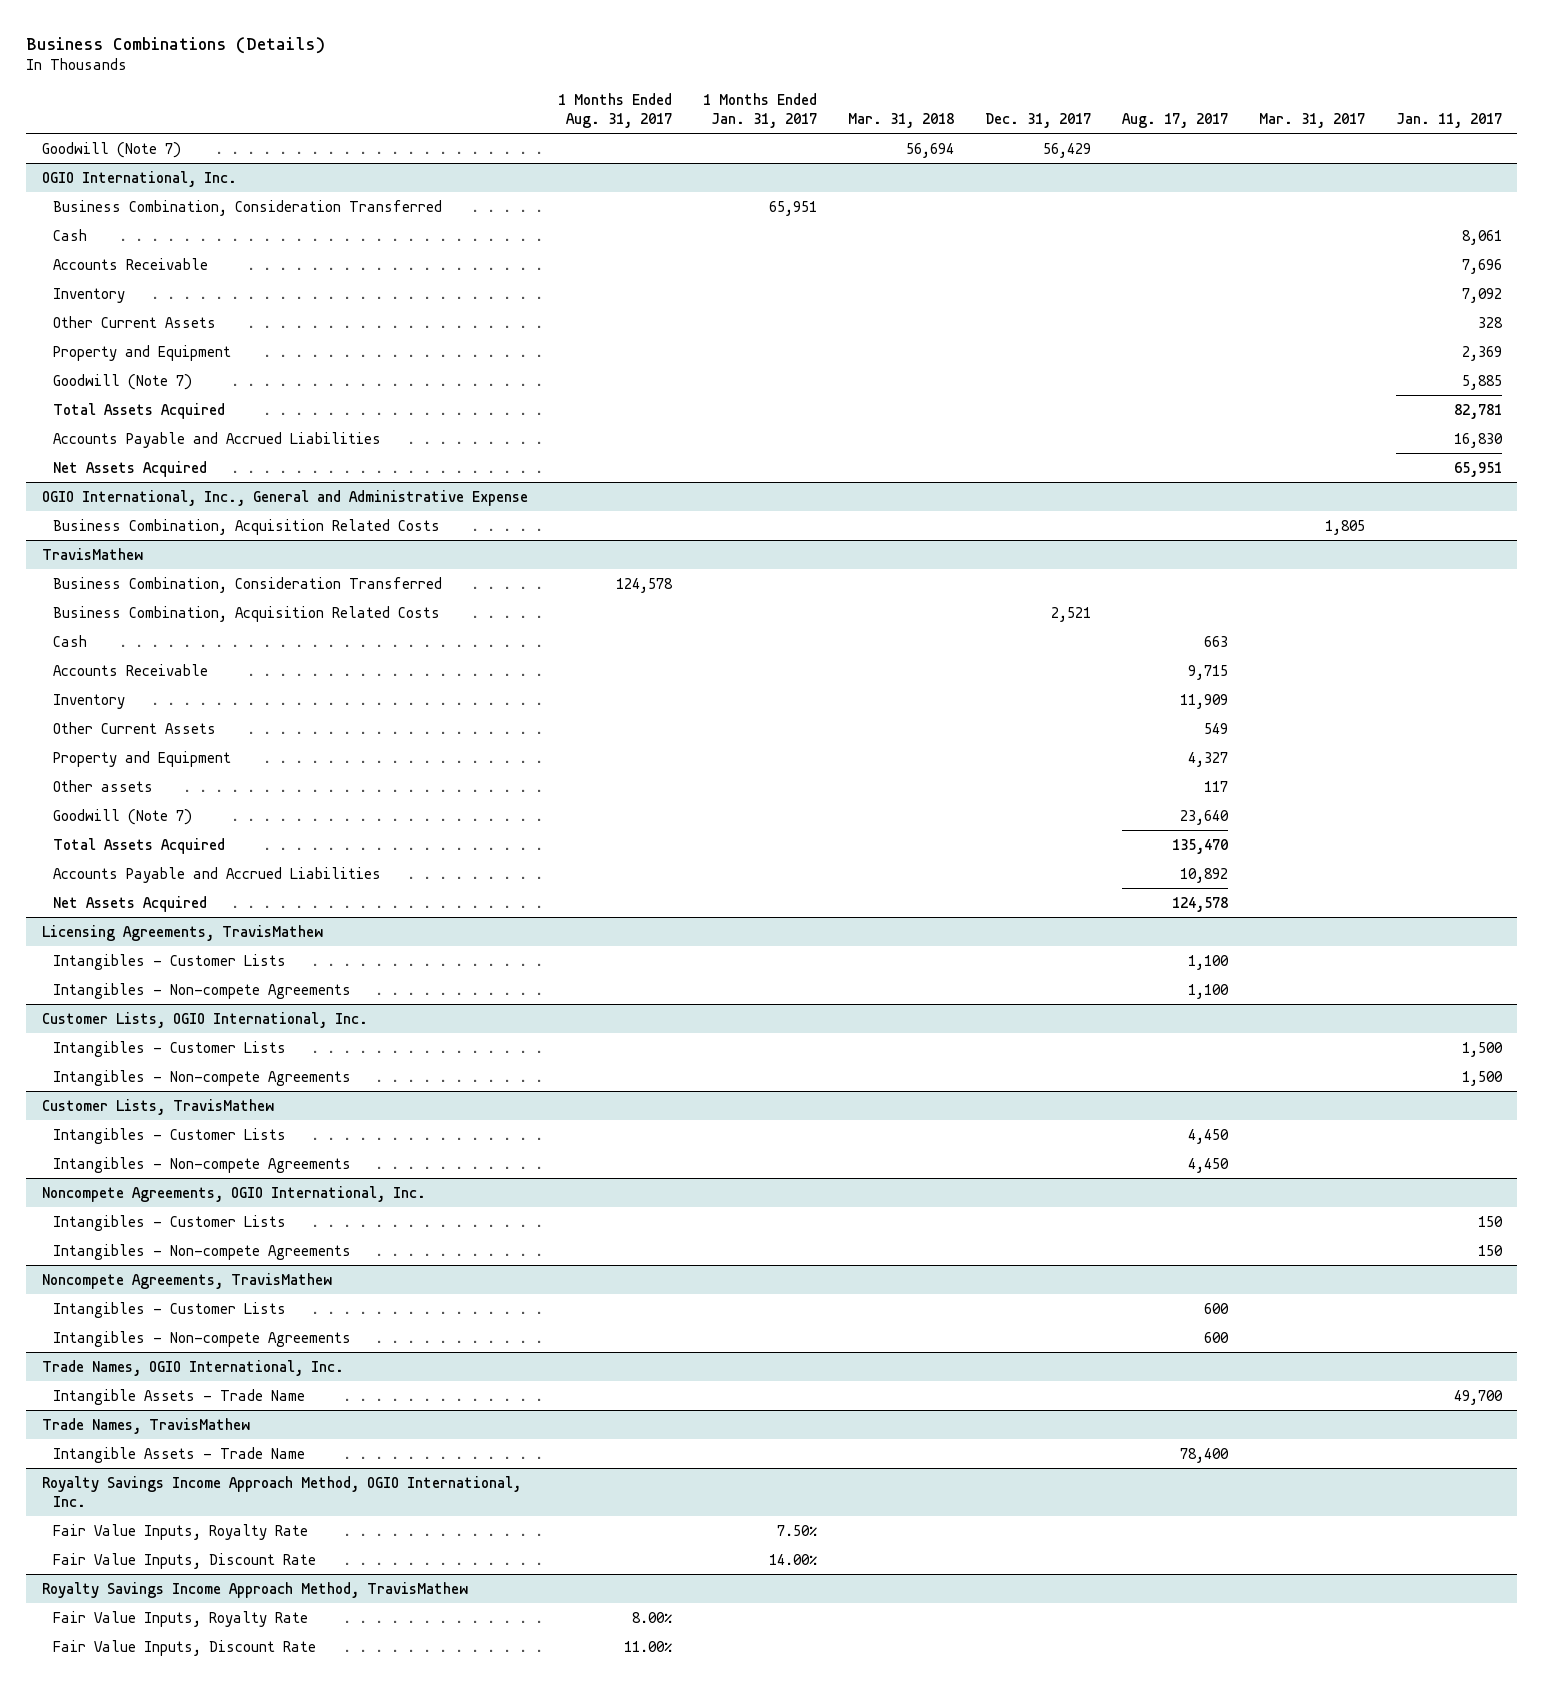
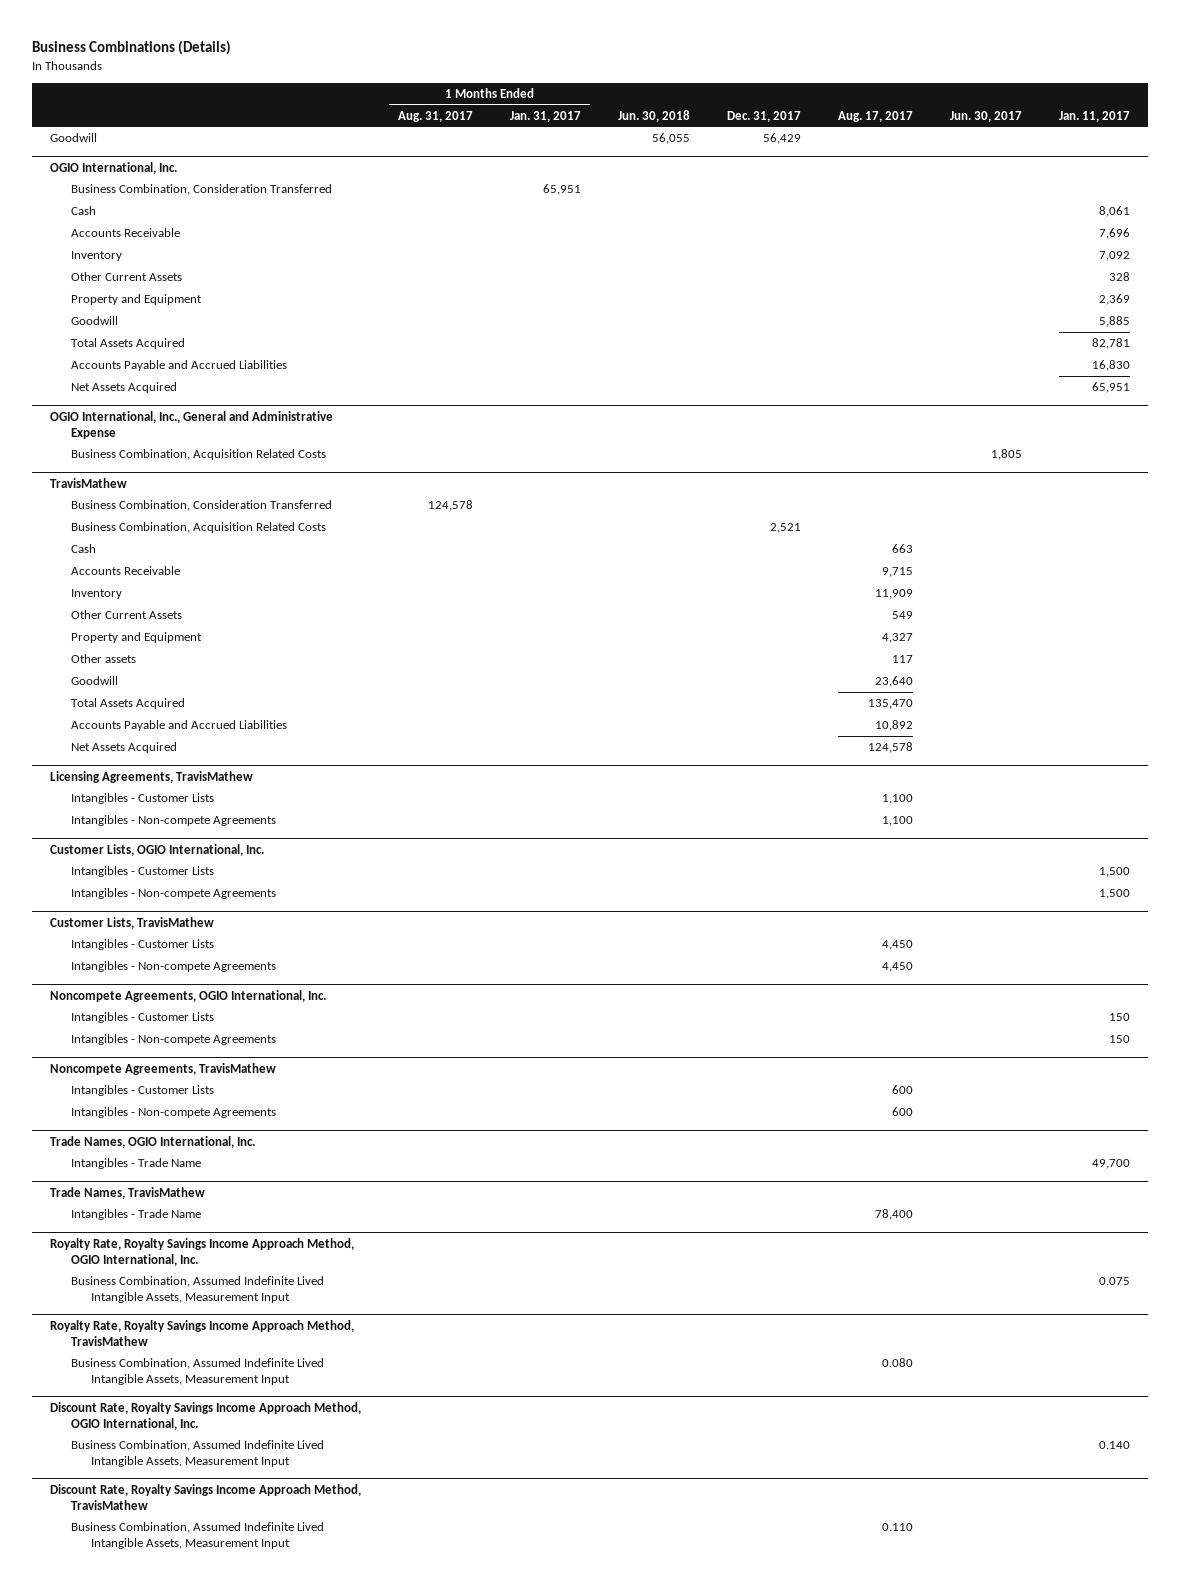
[848,112,955,128] Mar. 31, 2018 -> none
[1258,112,1365,128] Mar. 31, 2017 -> none
none -> [618,109,691,122] Jun. 30, 2018
none -> [949,110,1022,122] Jun. 30, 2017
[41,141,181,158] Goodwill (Note 7) -> [50,133,98,143] Goodwill
[53,373,193,390] Goodwill (Note 7) -> [70,316,118,326] Goodwill
[53,808,193,825] Goodwill (Note 7) -> [70,676,118,686] Goodwill
[53,1388,306,1405] Intangible Assets - Trade Name -> [70,1158,201,1170] Intangibles - Trade Name
[53,1523,309,1540] Fair Value Inputs, Royalty Rate -> none
[53,1552,317,1569] Fair Value Inputs, Discount Rate -> none
[53,1610,309,1627] Fair Value Inputs, Royalty Rate -> none
[53,1639,317,1656] Fair Value Inputs, Discount Rate -> none
[53,1446,306,1463] Intangible Assets - Trade Name -> [70,1209,201,1221] Intangibles - Trade Name
[41,1475,521,1507] Royalty Savings Income Approach Method, OGIO International, Inc. -> [50,1237,355,1266] Royalty Rate, Royalty Savings Income Approach Method, OGIO International, Inc.
none -> [70,1276,324,1303] Business Combination, Assumed Indefinite Lived Intangible Assets, Measurement Input
[41,1581,468,1598] Royalty Savings Income Approach Method, TravisMathew -> [50,1319,355,1346] Royalty Rate, Royalty Savings Income Approach Method, TravisMathew
none -> [70,1358,324,1385] Business Combination, Assumed Indefinite Lived Intangible Assets, Measurement Input
none -> [50,1401,362,1430] Discount Rate, Royalty Savings Income Approach Method, OGIO International, Inc.
none -> [70,1440,324,1467] Business Combination, Assumed Indefinite Lived Intangible Assets, Measurement Input
none -> [50,1483,362,1510] Discount Rate, Royalty Savings Income Approach Method, TravisMathew
none -> [70,1522,324,1549] Business Combination, Assumed Indefinite Lived Intangible Assets, Measurement Input

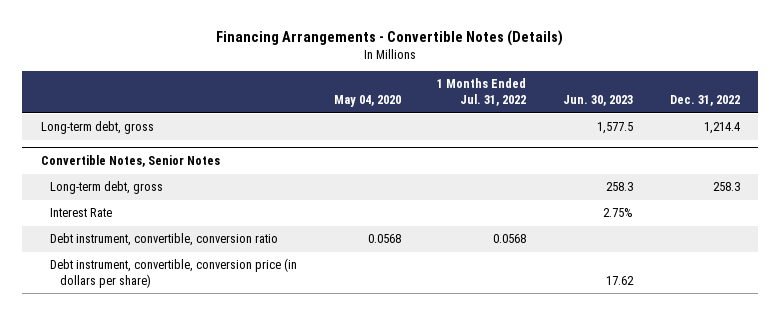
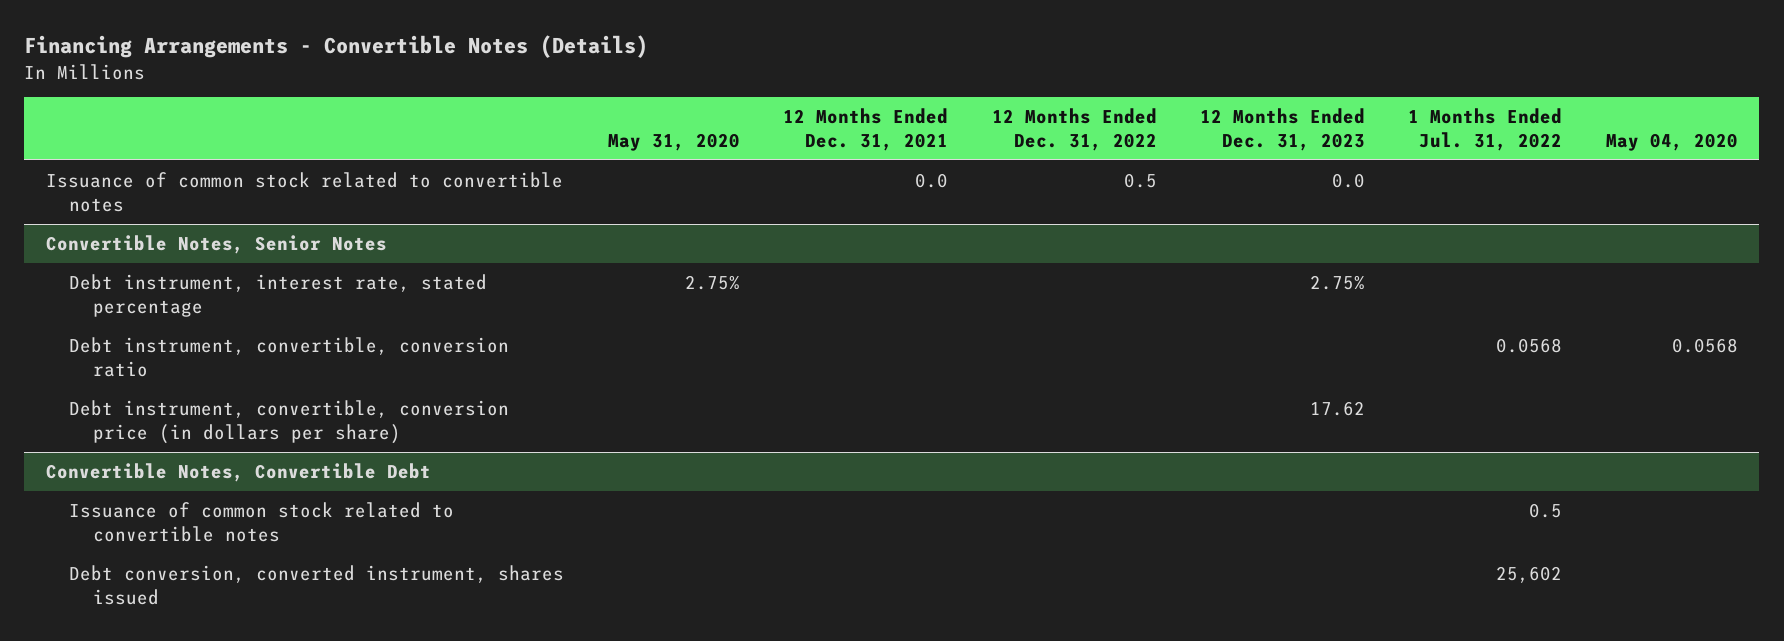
[562,95,633,107] Jun. 30, 2023 -> none
[669,95,740,107] Dec. 31, 2022 -> none
none -> [607,133,740,152] May 31, 2020
none -> [783,108,949,152] 12 Months Ended Dec. 31, 2021
none -> [991,108,1157,152] 12 Months Ended Dec. 31, 2022
none -> [1199,108,1365,152] 12 Months Ended Dec. 31, 2023
[40,121,154,135] Long-term debt, gross -> none
none -> [46,171,564,212] Issuance of common stock related to convertible notes
[50,181,164,195] Long-term debt, gross -> none
[50,208,113,218] Interest Rate -> [69,273,488,317] Debt instrument, interest rate, stated percentage
none -> [46,462,432,482] Convertible Notes, Convertible Debt
none -> [69,501,455,542] Issuance of common stock related to convertible notes
none -> [69,564,565,605] Debt conversion, converted instrument, shares issued

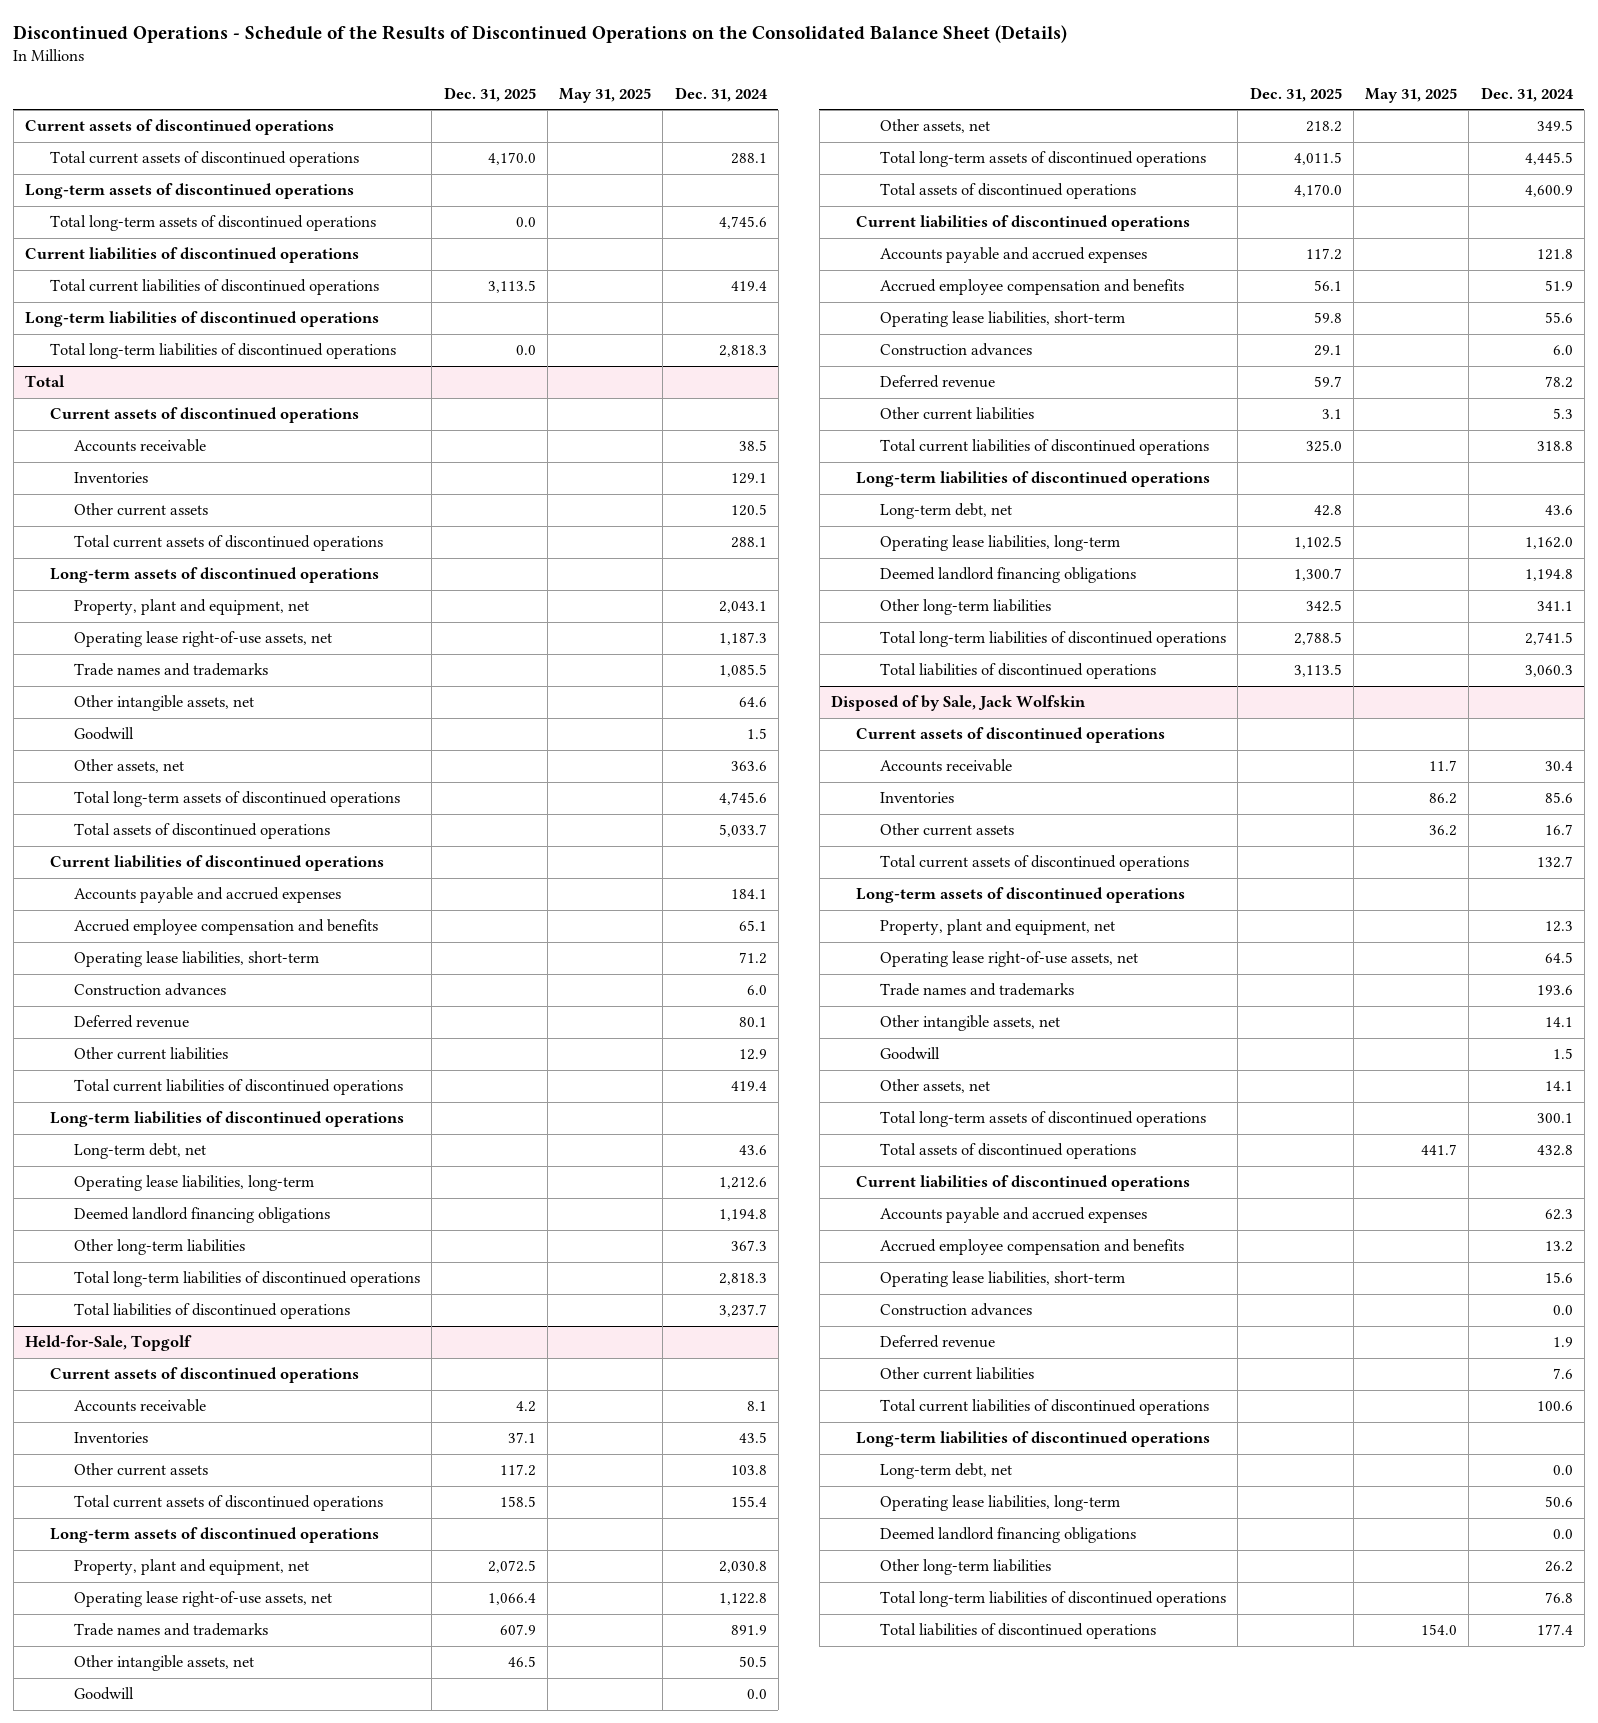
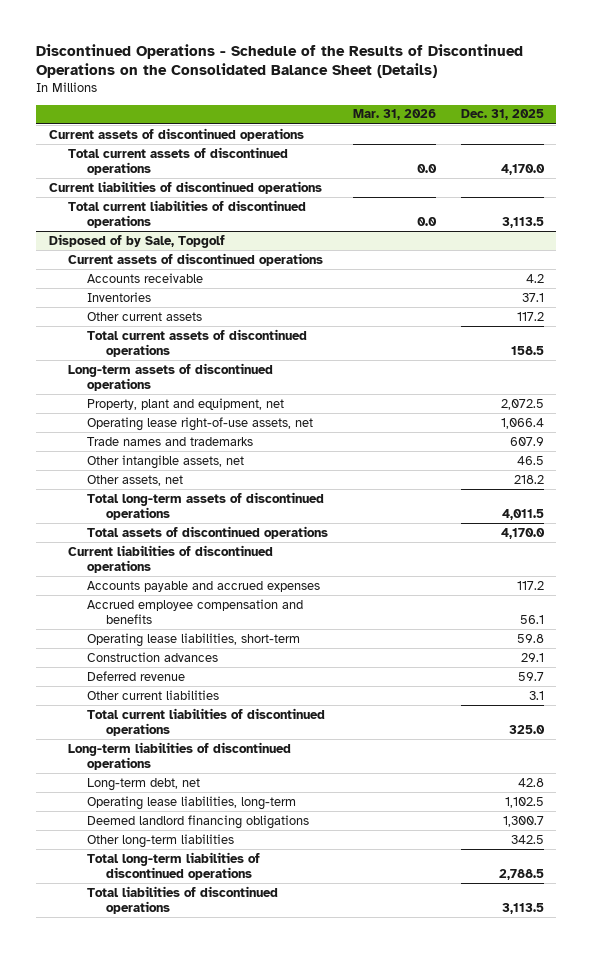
[559,87,652,103] May 31, 2025 -> none
[674,86,768,102] Dec. 31, 2024 -> none
none -> [352,109,436,121] Mar. 31, 2026
[25,183,355,200] Long-term assets of discontinued operations -> none
[49,215,376,232] Total long-term assets of discontinued operations -> none
[25,311,380,328] Long-term liabilities of discontinued operations -> none
[49,343,396,360] Total long-term liabilities of discontinued operations -> none
[25,375,66,388] Total -> none
[49,407,359,424] Current assets of discontinued operations -> none
[74,439,207,453] Accounts receivable -> none
[74,472,149,484] Inventories -> none
[74,503,209,517] Other current assets -> none
[74,535,384,552] Total current assets of discontinued operations -> none
[49,567,379,584] Long-term assets of discontinued operations -> none
[74,599,310,616] Property, plant and equipment, net -> none
[74,631,333,648] Operating lease right-of-use assets, net -> none
[74,663,269,677] Trade names and trademarks -> none
[74,695,255,712] Other intangible assets, net -> none
[74,727,135,741] Goodwill -> none
[74,759,185,774] Other assets, net -> none
[74,791,401,808] Total long-term assets of discontinued operations -> none
[74,823,331,840] Total assets of discontinued operations -> none
[49,855,384,872] Current liabilities of discontinued operations -> none
[74,887,342,904] Accounts payable and accrued expenses -> none
[74,919,379,936] Accrued employee compensation and benefits -> none
[74,951,320,968] Operating lease liabilities, short-term -> none
[74,983,227,997] Construction advances -> none
[74,1015,190,1029] Deferred revenue -> none
[74,1047,229,1061] Other current liabilities -> none
[74,1079,404,1096] Total current liabilities of discontinued operations -> none
[49,1111,404,1128] Long-term liabilities of discontinued operations -> none
[74,1143,207,1160] Long-term debt, net -> none
[74,1175,315,1192] Operating lease liabilities, long-term -> none
[74,1207,331,1224] Deemed landlord financing obligations -> none
[74,1239,246,1256] Other long-term liabilities -> none
[74,1271,421,1288] Total long-term liabilities of discontinued operations -> none
[74,1303,351,1320] Total liabilities of discontinued operations -> none
[25,1335,193,1352] Held-for-Sale, Topgolf -> [48,233,225,248] Disposed of by Sale, Topgolf
[74,1687,135,1701] Goodwill -> none
[831,695,1087,712] Disposed of by Sale, Jack Wolfskin -> none
[855,727,1165,744] Current assets of discontinued operations -> none
[880,759,1013,773] Accounts receivable -> none
[880,792,955,804] Inventories -> none
[880,823,1015,837] Other current assets -> none
[880,855,1190,872] Total current assets of discontinued operations -> none
[855,887,1185,904] Long-term assets of discontinued operations -> none
[880,919,1116,936] Property, plant and equipment, net -> none
[880,951,1139,968] Operating lease right-of-use assets, net -> none
[880,983,1075,997] Trade names and trademarks -> none
[880,1015,1061,1032] Other intangible assets, net -> none
[880,1047,941,1061] Goodwill -> none
[880,1079,991,1094] Other assets, net -> none
[880,1111,1207,1128] Total long-term assets of discontinued operations -> none
[880,1143,1137,1160] Total assets of discontinued operations -> none
[855,1175,1190,1192] Current liabilities of discontinued operations -> none
[880,1207,1148,1224] Accounts payable and accrued expenses -> none
[880,1239,1185,1256] Accrued employee compensation and benefits -> none
[880,1271,1126,1288] Operating lease liabilities, short-term -> none
[880,1303,1033,1317] Construction advances -> none
[880,1335,996,1349] Deferred revenue -> none
[880,1367,1035,1381] Other current liabilities -> none
[880,1399,1210,1416] Total current liabilities of discontinued operations -> none
[855,1431,1210,1448] Long-term liabilities of discontinued operations -> none
[880,1463,1013,1480] Long-term debt, net -> none
[880,1495,1121,1512] Operating lease liabilities, long-term -> none
[880,1527,1137,1544] Deemed landlord financing obligations -> none
[880,1559,1052,1576] Other long-term liabilities -> none
[880,1591,1227,1608] Total long-term liabilities of discontinued operations -> none
[880,1623,1157,1640] Total liabilities of discontinued operations -> none

